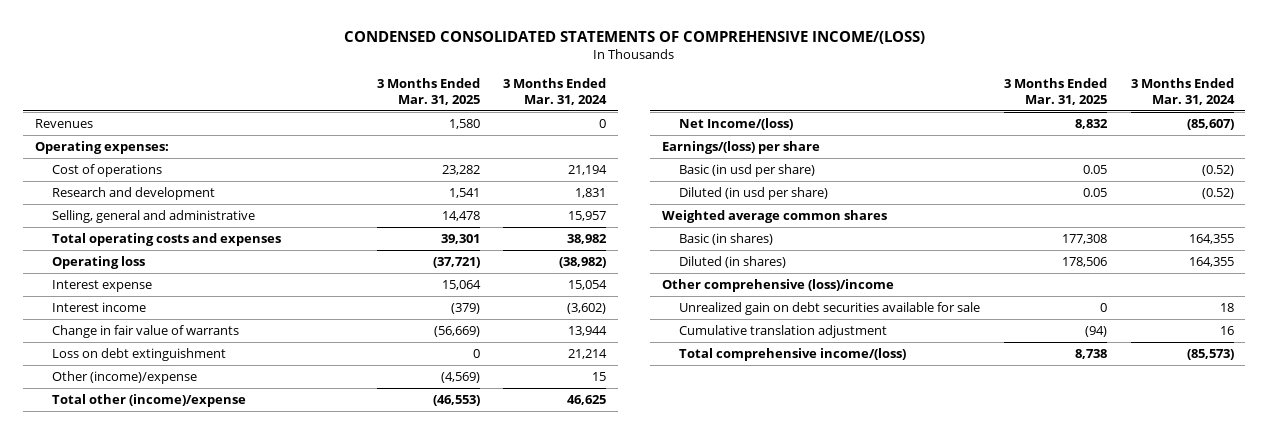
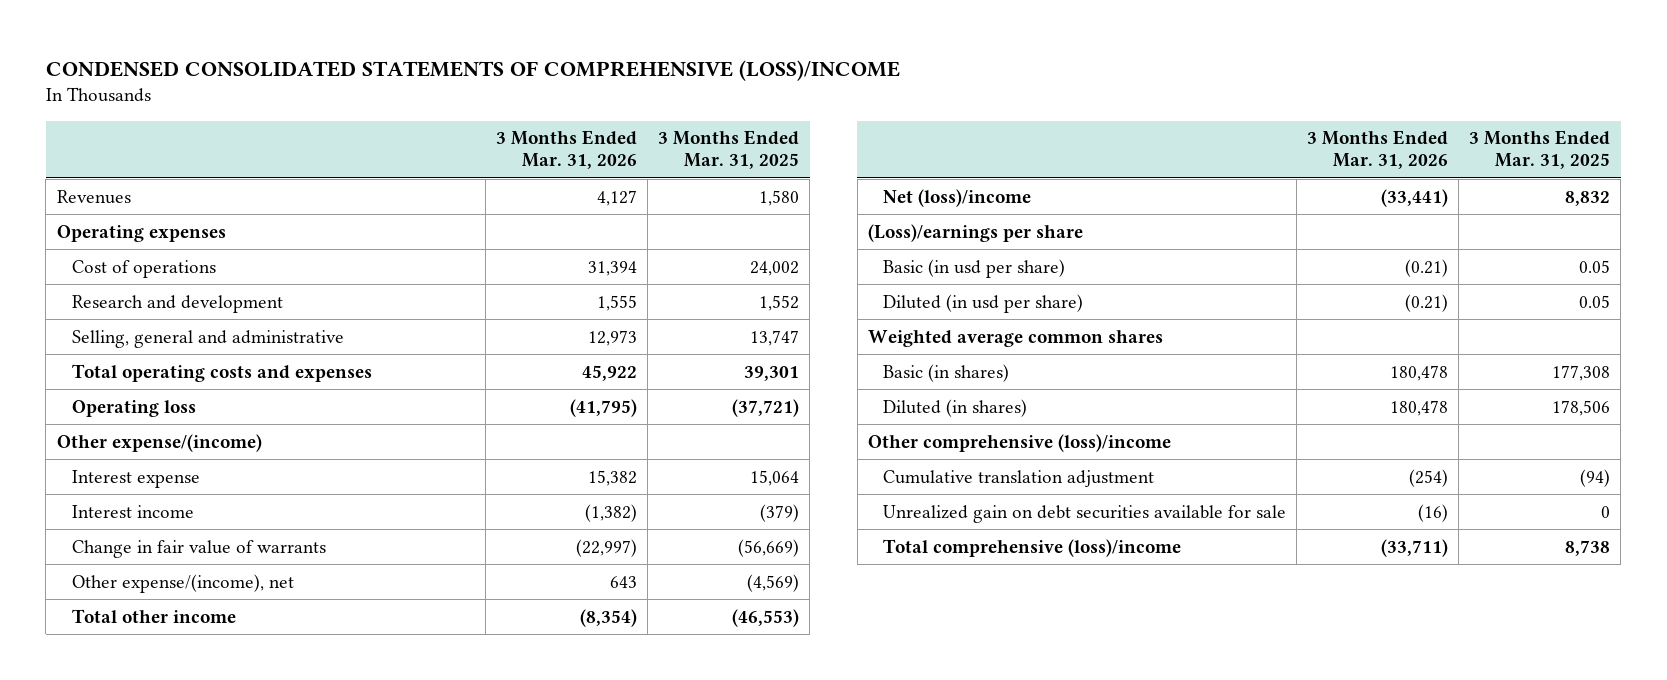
[344,31,926,45] CONDENSED CONSOLIDATED STATEMENTS OF COMPREHENSIVE INCOME/(LOSS) -> [45,59,900,81] CONDENSED CONSOLIDATED STATEMENTS OF COMPREHENSIVE (LOSS)/INCOME
[503,78,608,105] 3 Months Ended Mar. 31, 2024 -> none
none -> [495,130,637,170] 3 Months Ended Mar. 31, 2026
[34,141,169,155] Operating expenses: -> [56,224,226,242] Operating expenses
[441,165,480,176] 23,282 -> [750,260,800,276] 24,002
[448,188,480,199] 1,541 -> [759,294,800,311] 1,552
[441,211,480,222] 14,478 -> [750,329,800,346] 13,747
none -> [56,433,262,452] Other expense/(income)
[52,348,227,362] Loss on debt extinguishment -> none
[52,371,198,385] Other (income)/expense -> [71,573,294,593] Other expense/(income), net
[52,394,247,408] Total other (income)/expense -> [71,608,236,623] Total other income
[679,118,794,131] Net Income/(loss) -> [883,188,1032,207] Net (loss)/income
[661,141,820,155] Earnings/(loss) per share -> [867,223,1083,242] (Loss)/earnings per share
[679,302,981,316] Unrealized gain on debt securities available for sale -> [883,504,1287,523] Unrealized gain on debt securities available for sale
[679,348,907,362] Total comprehensive income/(loss) -> [883,538,1182,557] Total comprehensive (loss)/income

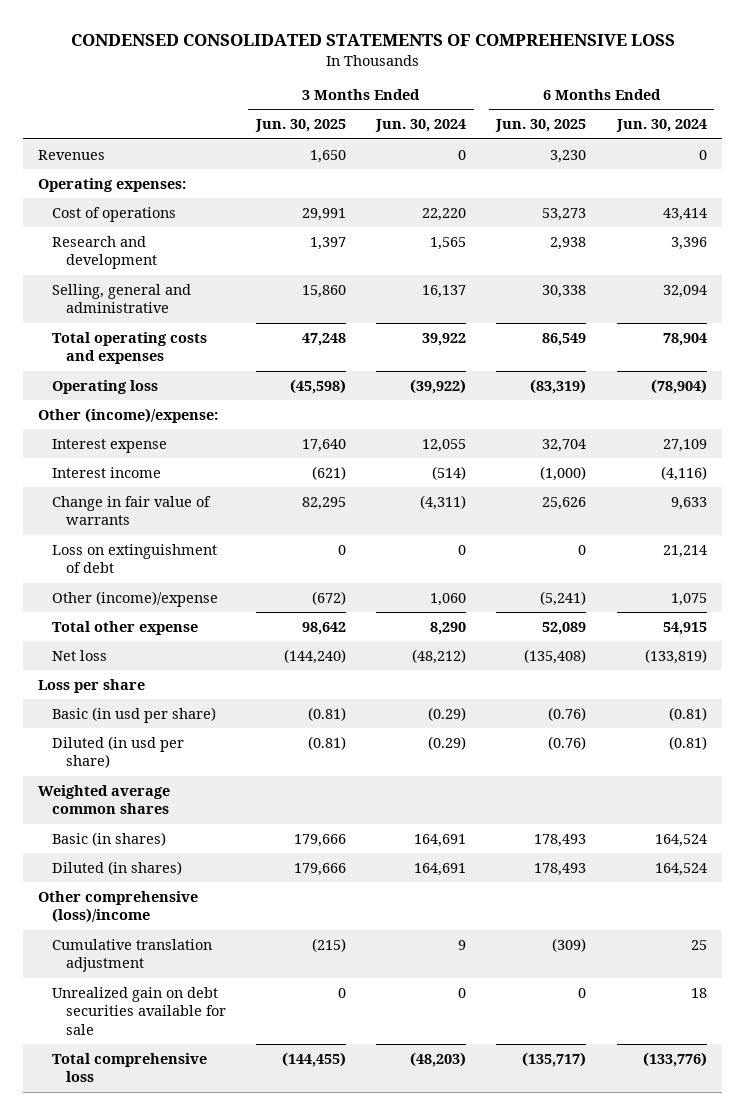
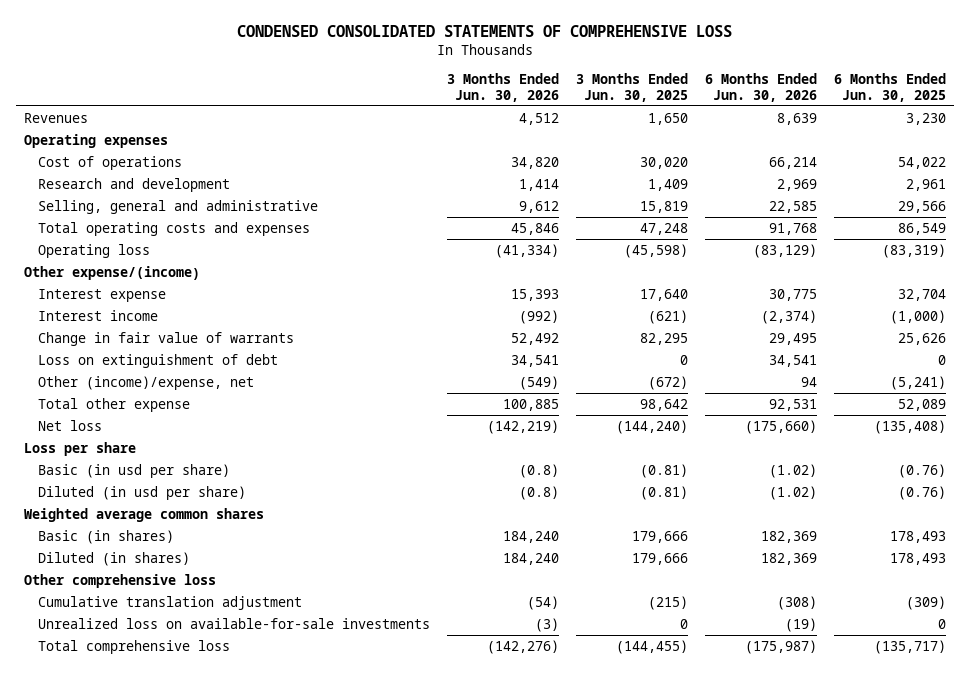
[375,119,467,133] Jun. 30, 2024 -> none
[615,119,707,133] Jun. 30, 2024 -> none
none -> [447,73,560,102] 3 Months Ended Jun. 30, 2026
none -> [705,73,818,102] 6 Months Ended Jun. 30, 2026
[38,177,187,192] Operating expenses: -> [24,133,169,148] Operating expenses
[301,207,346,221] 29,991 -> [640,156,689,169] 30,020
[542,207,587,221] 53,273 -> [897,156,946,169] 54,022
[309,236,346,250] 1,397 -> [648,178,689,191] 1,409
[550,236,587,250] 2,938 -> [905,178,946,191] 2,961
[301,284,346,298] 15,860 -> [640,200,689,213] 15,819
[542,284,587,298] 30,338 -> [897,200,946,213] 29,566
[38,407,219,423] Other (income)/expense: -> [24,265,201,280] Other expense/(income)
[51,590,218,607] Other (income)/expense -> [38,375,255,390] Other (income)/expense, net
[38,890,199,924] Other comprehensive (loss)/income -> [24,573,217,588] Other comprehensive loss
[51,986,226,1035] Unrealized gain on debt securities available for sale -> [38,617,431,629] Unrealized loss on available-for-sale investments

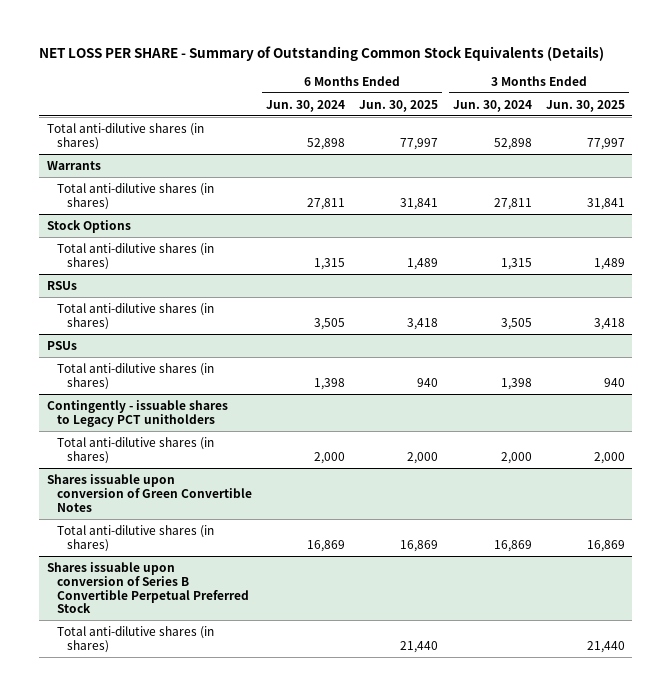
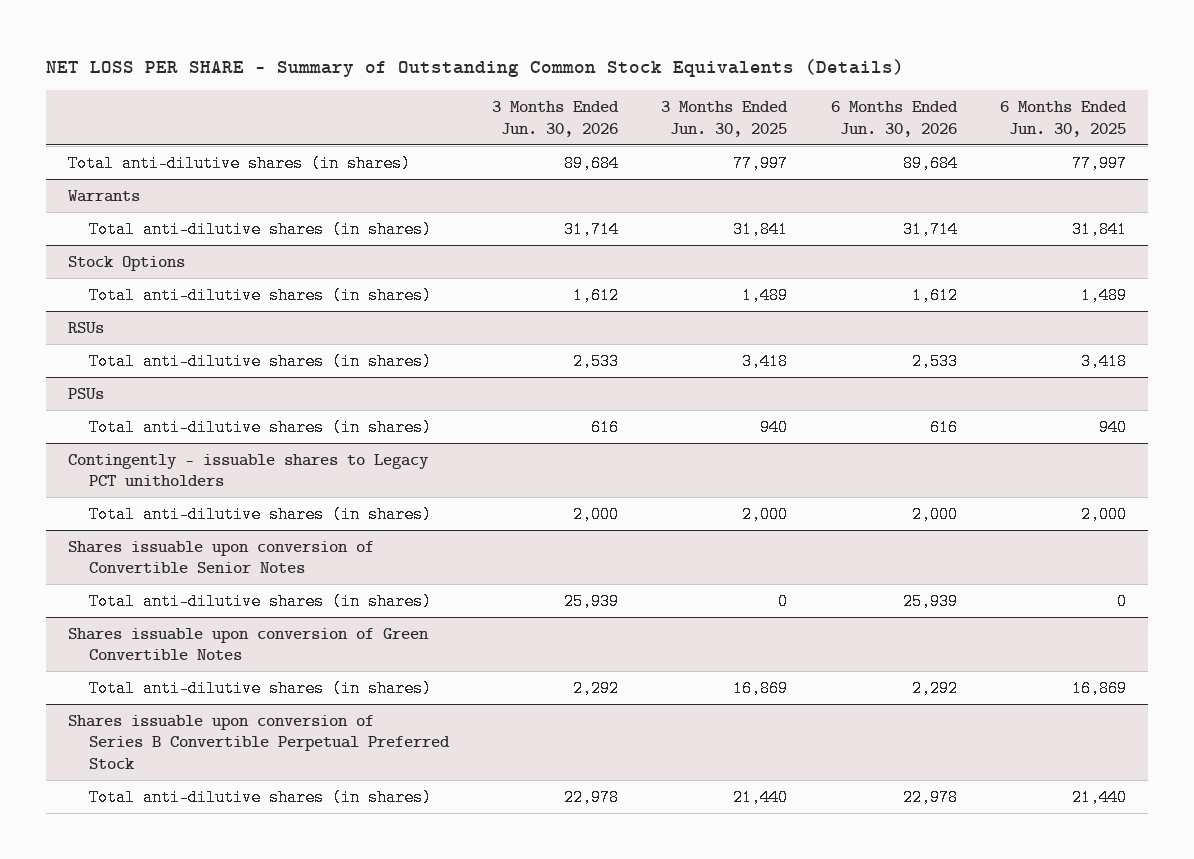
[265,99,345,112] Jun. 30, 2024 -> none
[452,99,532,112] Jun. 30, 2024 -> none
none -> [491,101,619,137] 3 Months Ended Jun. 30, 2026
none -> [830,101,958,137] 6 Months Ended Jun. 30, 2026
none -> [67,540,374,574] Shares issuable upon conversion of Convertible Senior Notes
none -> [88,592,432,610] Total anti-dilutive shares (in shares)

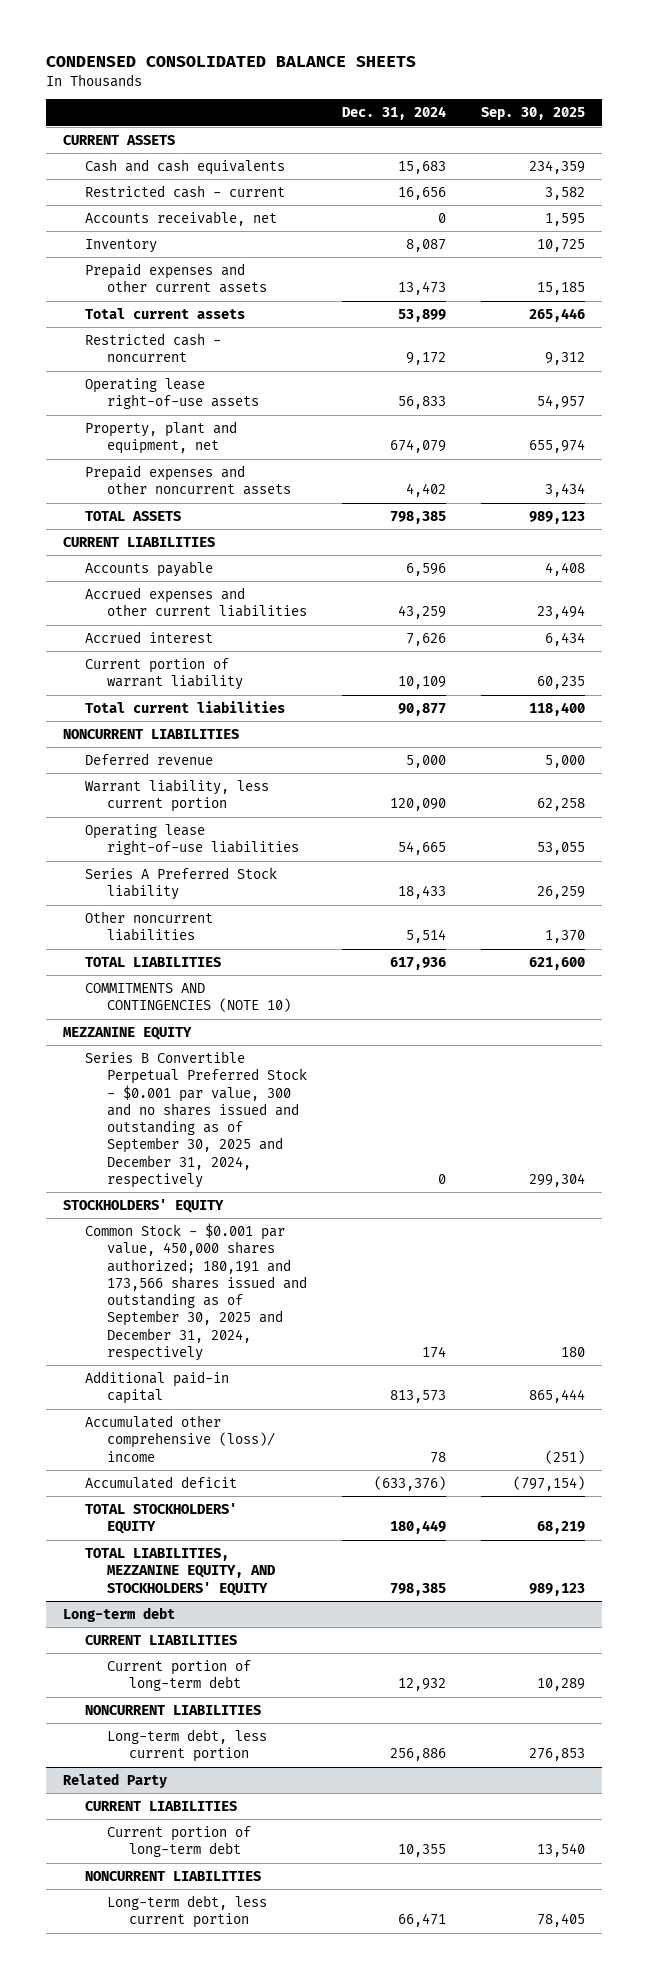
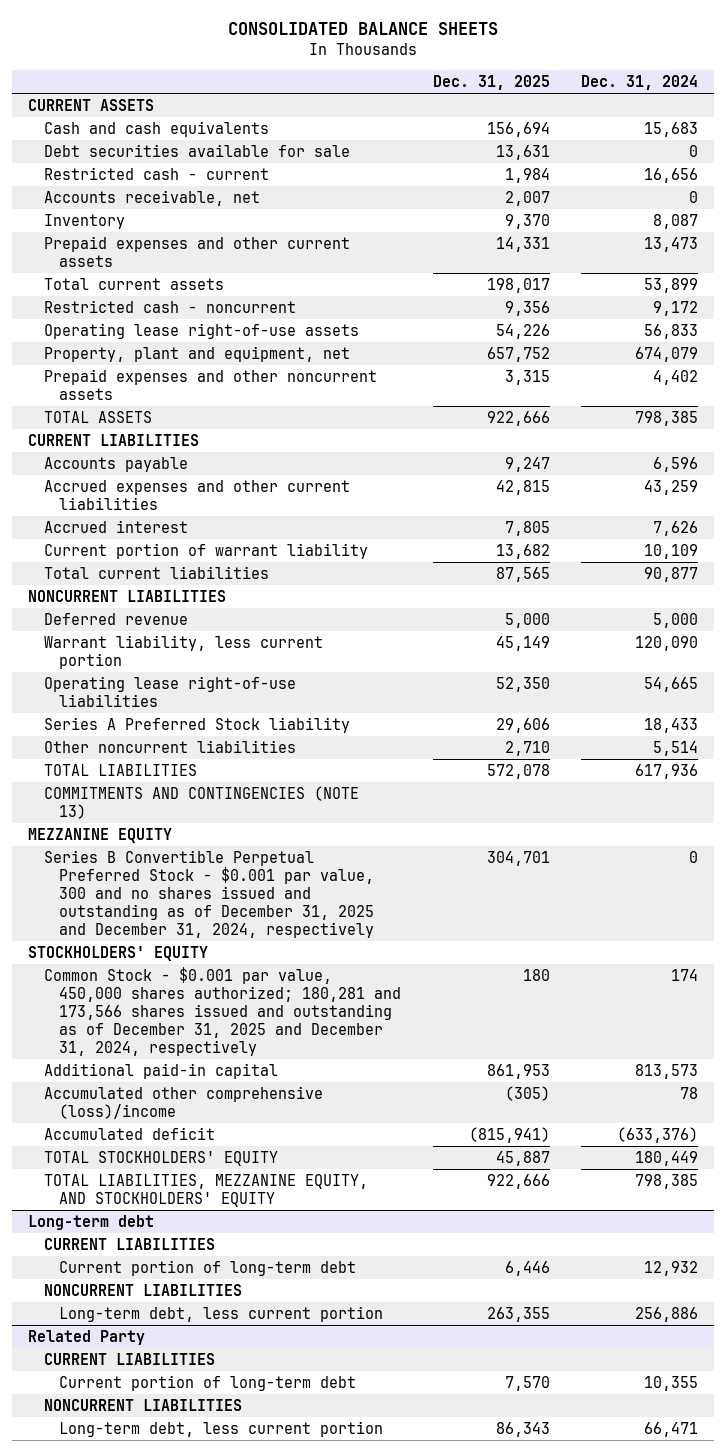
[45,56,416,68] CONDENSED CONSOLIDATED BALANCE SHEETS -> [228,22,499,36] CONSOLIDATED BALANCE SHEETS
[480,107,585,121] Sep. 30, 2025 -> none
none -> [432,75,550,91] Dec. 31, 2025
none -> [43,143,350,157] Debt securities available for sale
[85,983,291,1013] COMMITMENTS AND CONTINGENCIES (NOTE 10) -> [43,785,359,819] COMMITMENTS AND CONTINGENCIES (NOTE 13)
[85,1051,307,1188] Series B Convertible Perpetual Preferred Stock - $0.001 par value, 300 and no shares issued and outstanding as of September 30, 2025 and December 31, 2024, respectively -> [43,849,375,938] Series B Convertible Perpetual Preferred Stock - $0.001 par value, 300 and no shares issued and outstanding as of December 31, 2025 and December 31, 2024, respectively
[85,1223,307,1361] Common Stock - $0.001 par value, 450,000 shares authorized; 180,191 and 173,566 shares issued and outstanding as of September 30, 2025 and December 31, 2024, respectively -> [43,966,402,1056] Common Stock - $0.001 par value, 450,000 shares authorized; 180,281 and 173,566 shares issued and outstanding as of December 31, 2025 and December 31, 2024, respectively
[85,1415,275,1462] Accumulated other comprehensive (loss)/ income -> [43,1085,323,1119] Accumulated other comprehensive (loss)/income

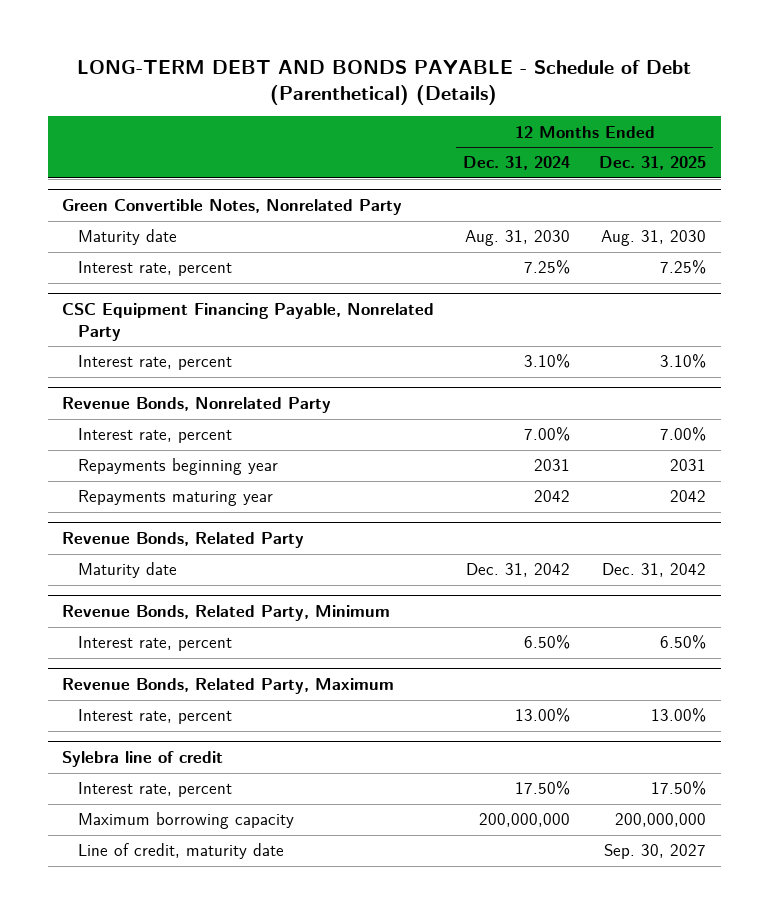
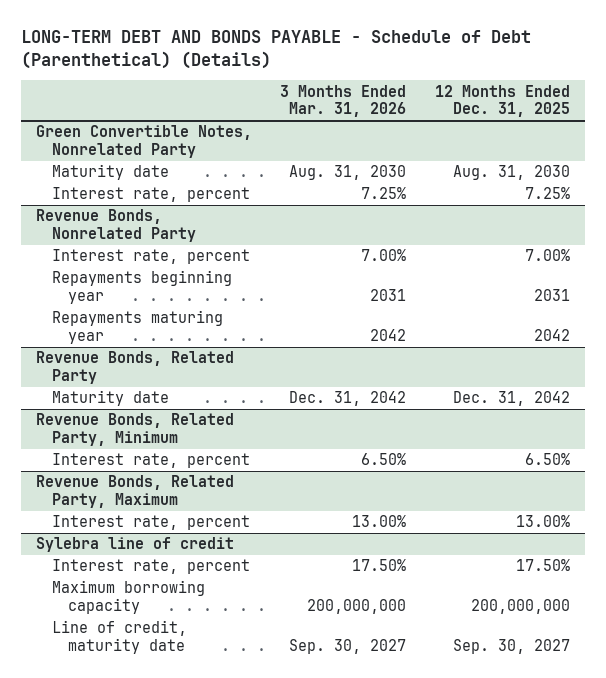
[463,156,571,171] Dec. 31, 2024 -> none
none -> [280,84,407,118] 3 Months Ended Mar. 31, 2026
[62,303,435,341] CSC Equipment Financing Payable, Nonrelated Party -> none
[78,355,233,371] Interest rate, percent -> none

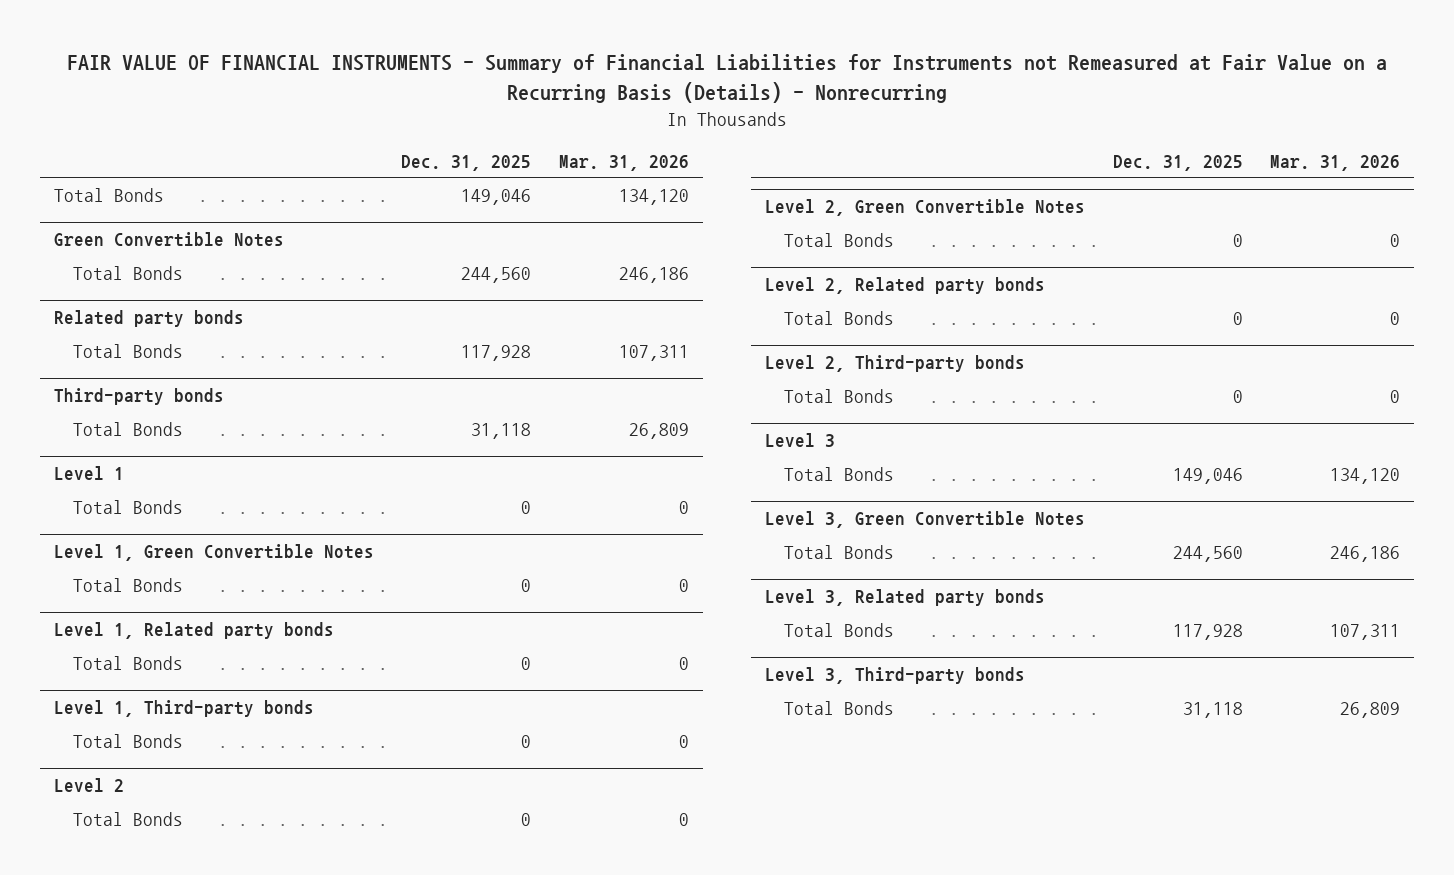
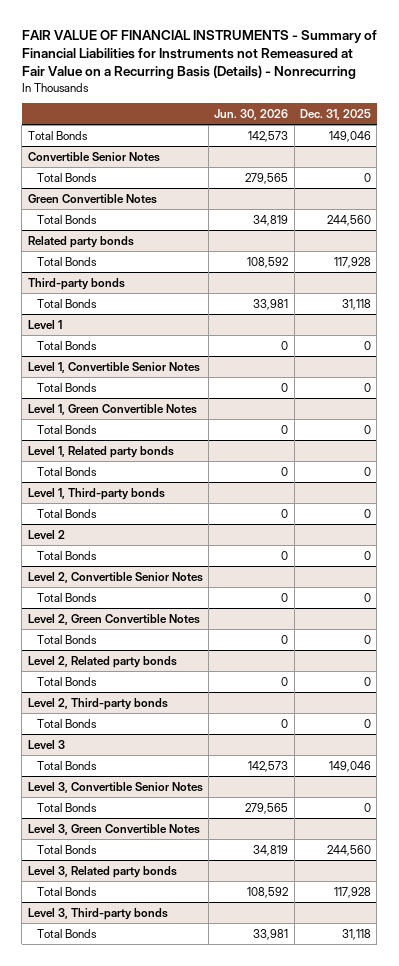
[559,154,690,171] Mar. 31, 2026 -> none
none -> [214,109,289,121] Jun. 30, 2026
none -> [27,151,160,162] Convertible Senior Notes
none -> [36,172,97,182] Total Bonds
none -> [27,361,200,373] Level 1, Convertible Senior Notes
none -> [36,382,97,392] Total Bonds
none -> [27,571,203,583] Level 2, Convertible Senior Notes
none -> [36,592,97,602] Total Bonds
none -> [27,781,203,793] Level 3, Convertible Senior Notes
none -> [36,802,97,812] Total Bonds

